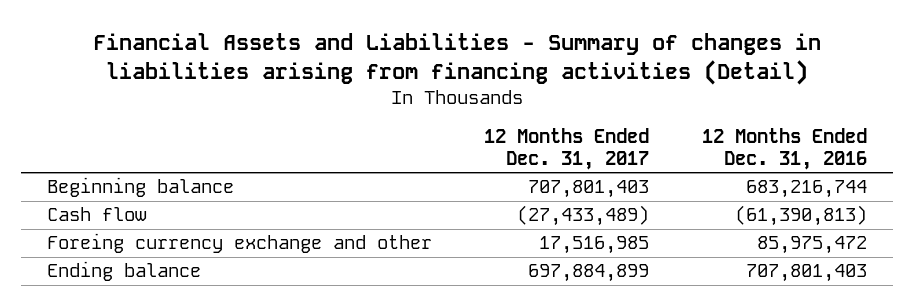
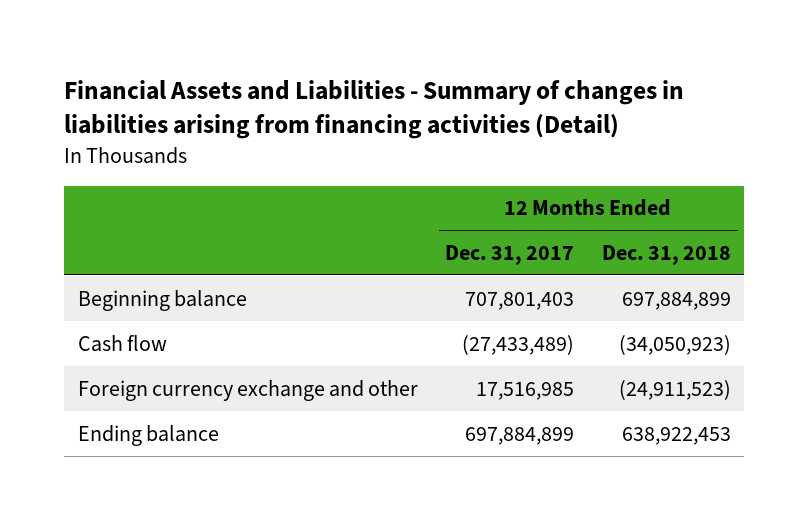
[701,128,867,170] 12 Months Ended Dec. 31, 2016 -> none
none -> [601,244,731,265] Dec. 31, 2018
[47,233,433,254] Foreing currency exchange and other -> [77,379,418,401] Foreign currency exchange and other

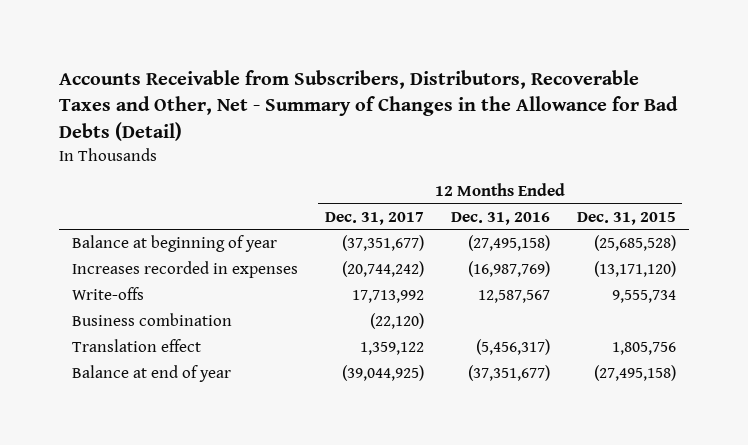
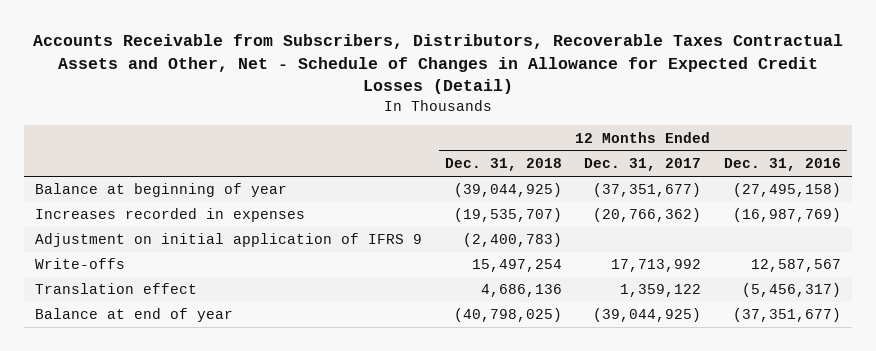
[58,69,678,141] Accounts Receivable from Subscribers, Distributors, Recoverable Taxes and Other, Net - Summary of Changes in the Allowance for Bad Debts (Detail) -> [33,34,844,95] Accounts Receivable from Subscribers, Distributors, Recoverable Taxes Contractual Assets and Other, Net - Schedule of Changes in Allowance for Expected Credit Losses (Detail)
[576,211,676,225] Dec. 31, 2015 -> none
none -> [444,158,562,172] Dec. 31, 2018
[341,261,424,278] (20,744,242) -> [593,208,702,223] (20,766,362)
none -> [35,233,423,248] Adjustment on initial application of IFRS 9
[72,313,233,327] Business combination -> none

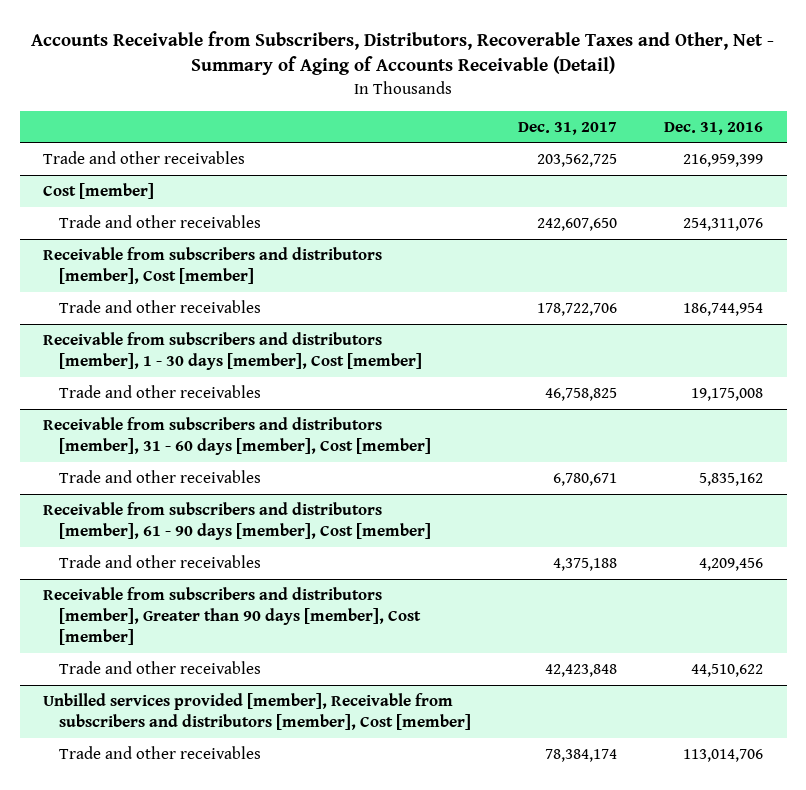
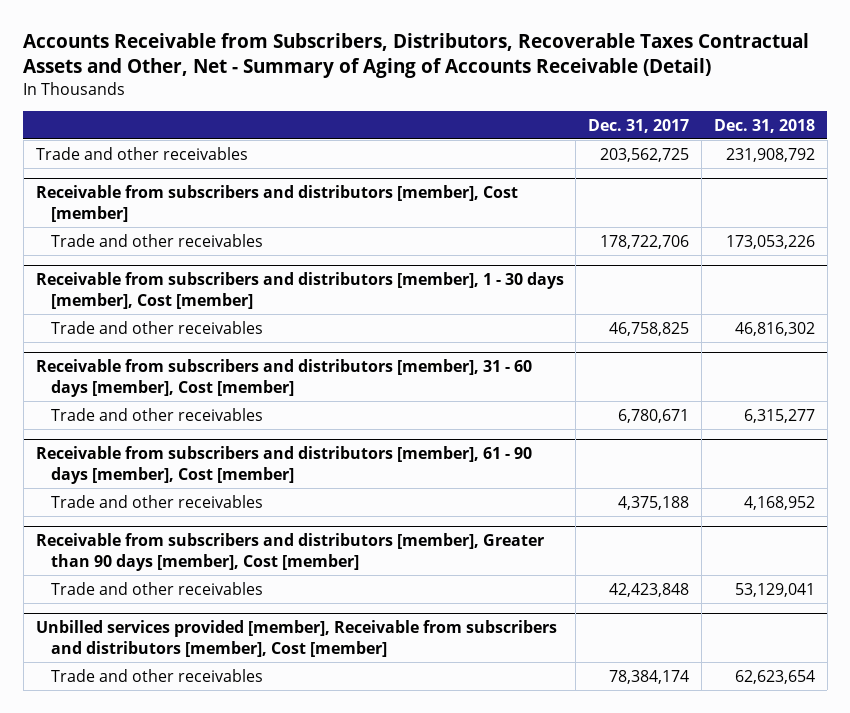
[31,30,775,76] Accounts Receivable from Subscribers, Distributors, Recoverable Taxes and Other, Net - Summary of Aging of Accounts Receivable (Detail) -> [23,33,810,79] Accounts Receivable from Subscribers, Distributors, Recoverable Taxes Contractual Assets and Other, Net - Summary of Aging of Accounts Receivable (Detail)
[664,121,764,135] Dec. 31, 2016 -> none
none -> [713,118,815,133] Dec. 31, 2018
[42,183,154,200] Cost [member] -> none
[59,215,262,229] Trade and other receivables -> none

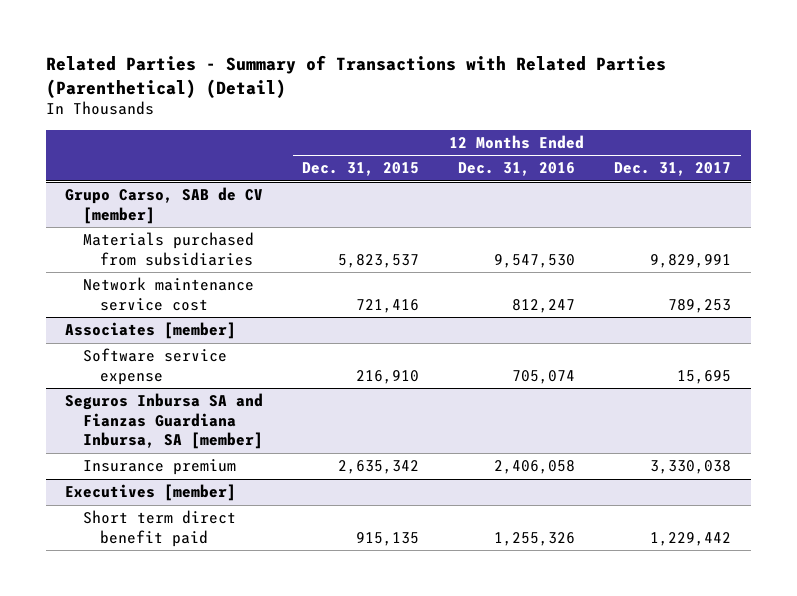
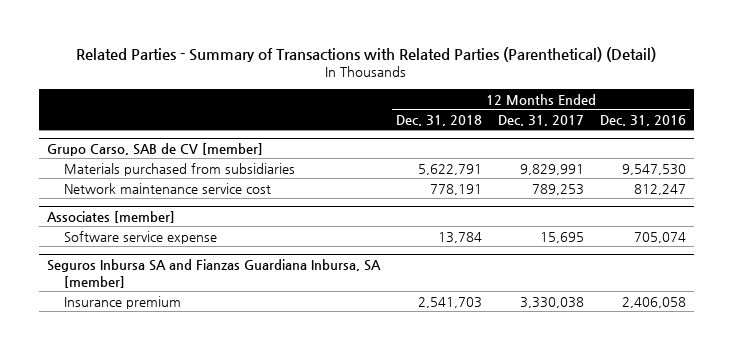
[302,162,420,177] Dec. 31, 2015 -> none
none -> [395,115,482,127] Dec. 31, 2018
[65,484,237,502] Executives [member] -> none
[82,510,236,547] Short term direct benefit paid -> none

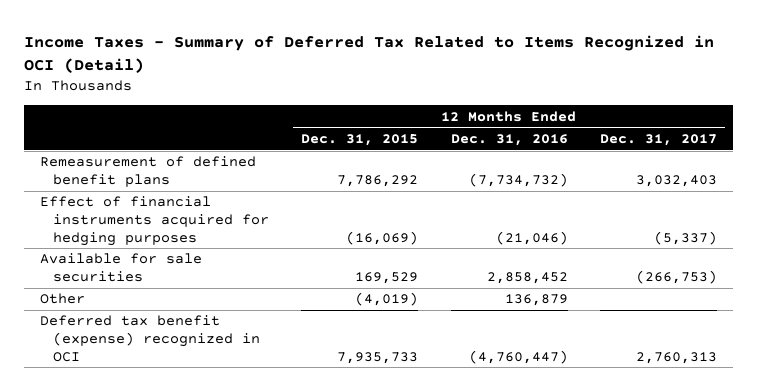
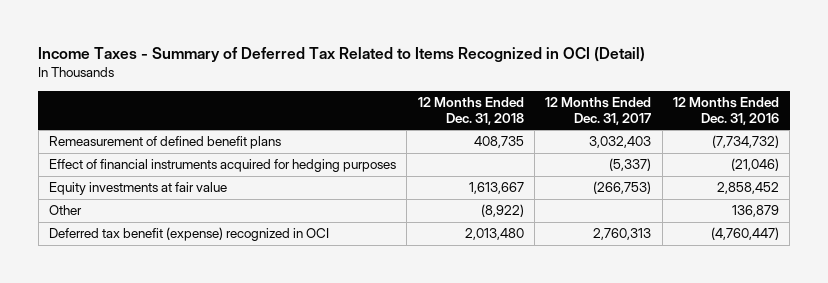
[301,133,419,146] Dec. 31, 2015 -> none
none -> [417,96,524,125] 12 Months Ended Dec. 31, 2018
[40,253,203,283] Available for sale securities -> [49,182,228,196] Equity investments at fair value

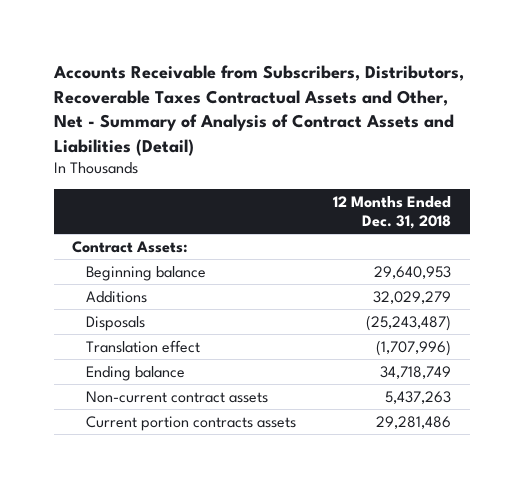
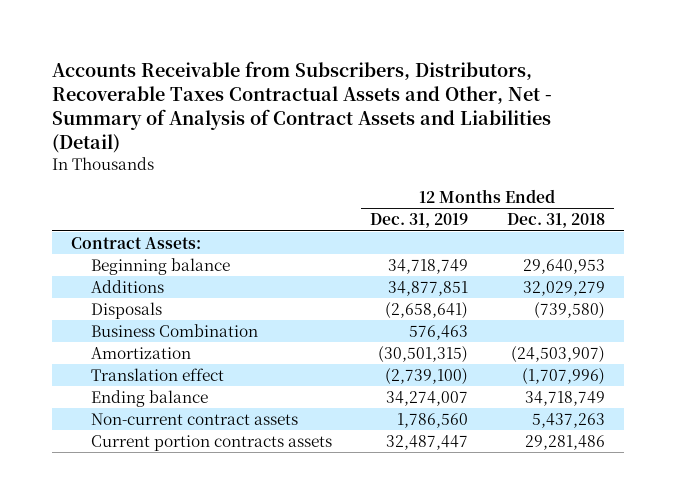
none -> [370,213,469,229] Dec. 31, 2019
[366,314,452,331] (25,243,487) -> [533,301,605,319] (739,580)
none -> [91,323,259,337] Business Combination
none -> [91,346,192,359] Amortization

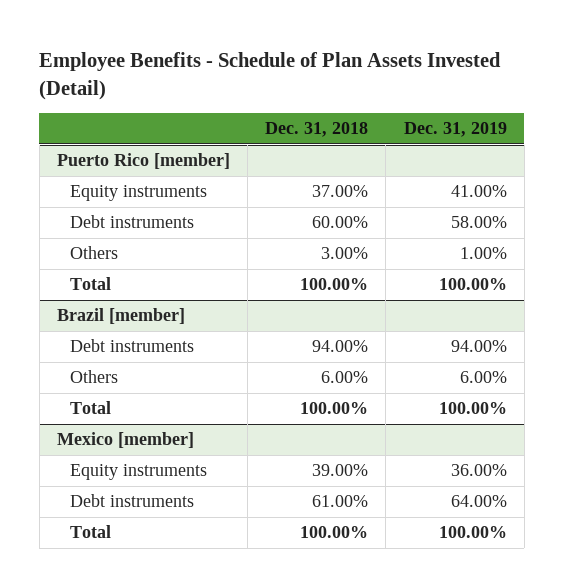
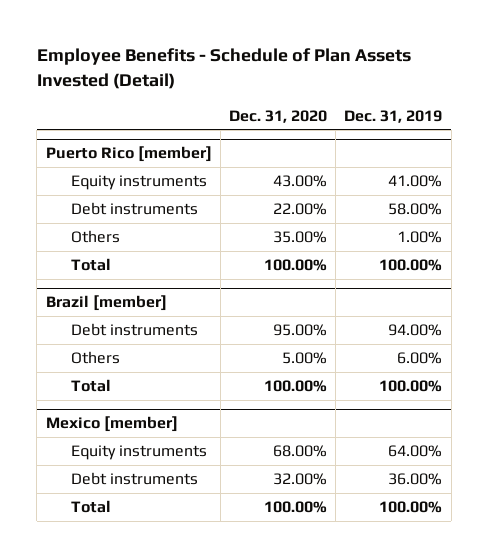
[265,122,369,138] Dec. 31, 2018 -> none
none -> [229,109,328,123] Dec. 31, 2020
[450,464,507,477] 36.00% -> [388,445,443,458] 64.00%
[450,495,507,508] 64.00% -> [388,473,443,486] 36.00%

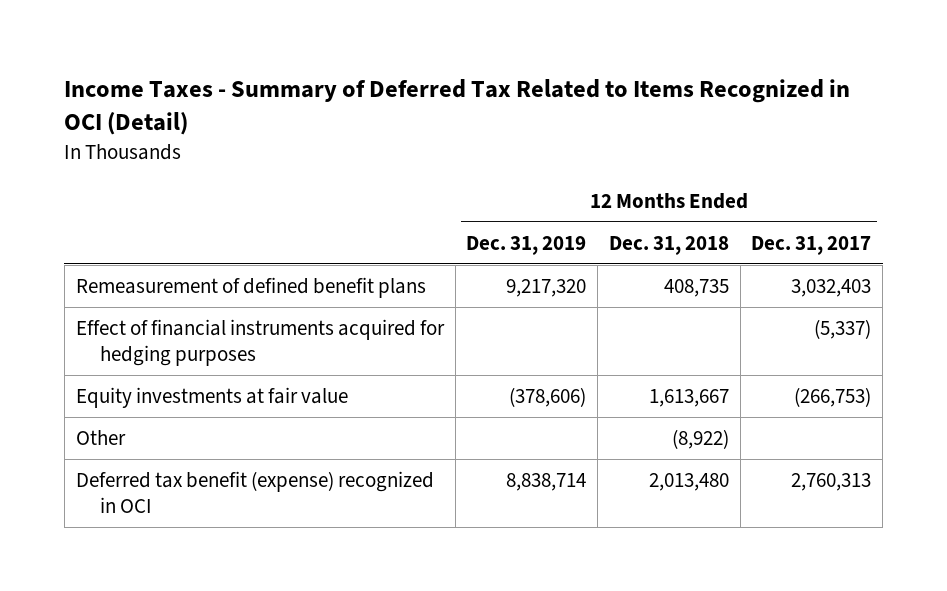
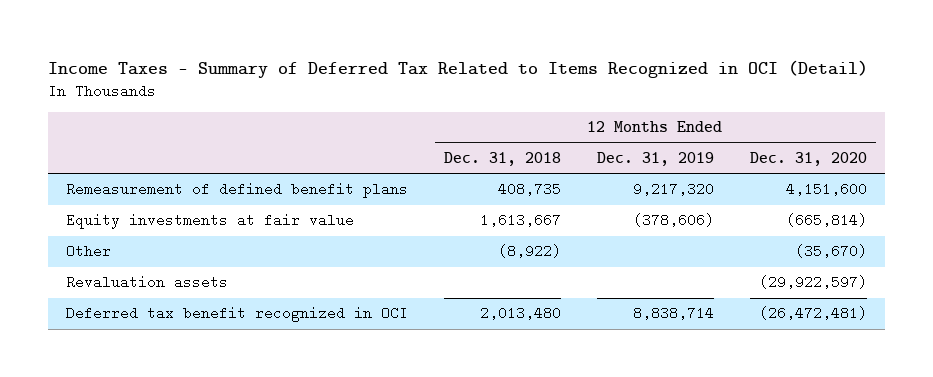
[751,235,872,255] Dec. 31, 2017 -> none
none -> [749,151,867,166] Dec. 31, 2020
[75,318,445,367] Effect of financial instruments acquired for hedging purposes -> none
none -> [66,275,229,290] Revaluation assets
[75,470,434,514] Deferred tax benefit (expense) recognized in OCI -> [66,306,409,323] Deferred tax benefit recognized in OCI

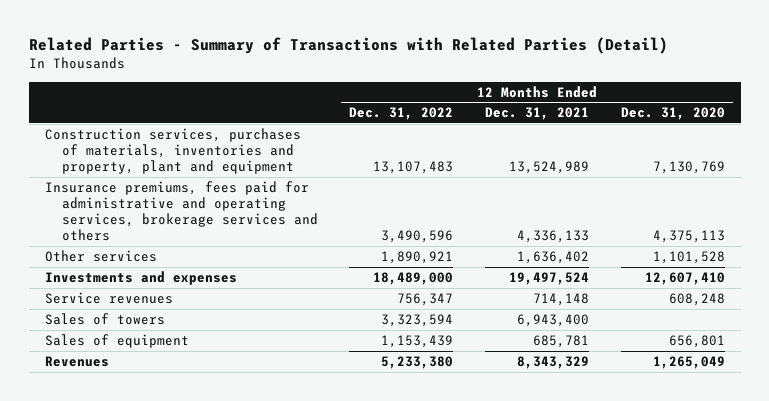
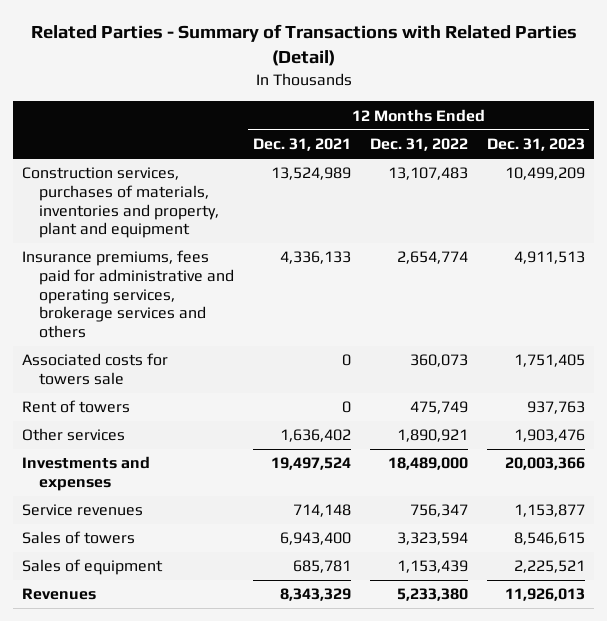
[620,107,725,121] Dec. 31, 2020 -> none
none -> [486,138,585,152] Dec. 31, 2023
[381,230,454,244] 3,490,596 -> [396,251,468,265] 2,654,774
none -> [22,353,169,386] Associated costs for towers sale
none -> [22,400,131,414] Rent of towers

